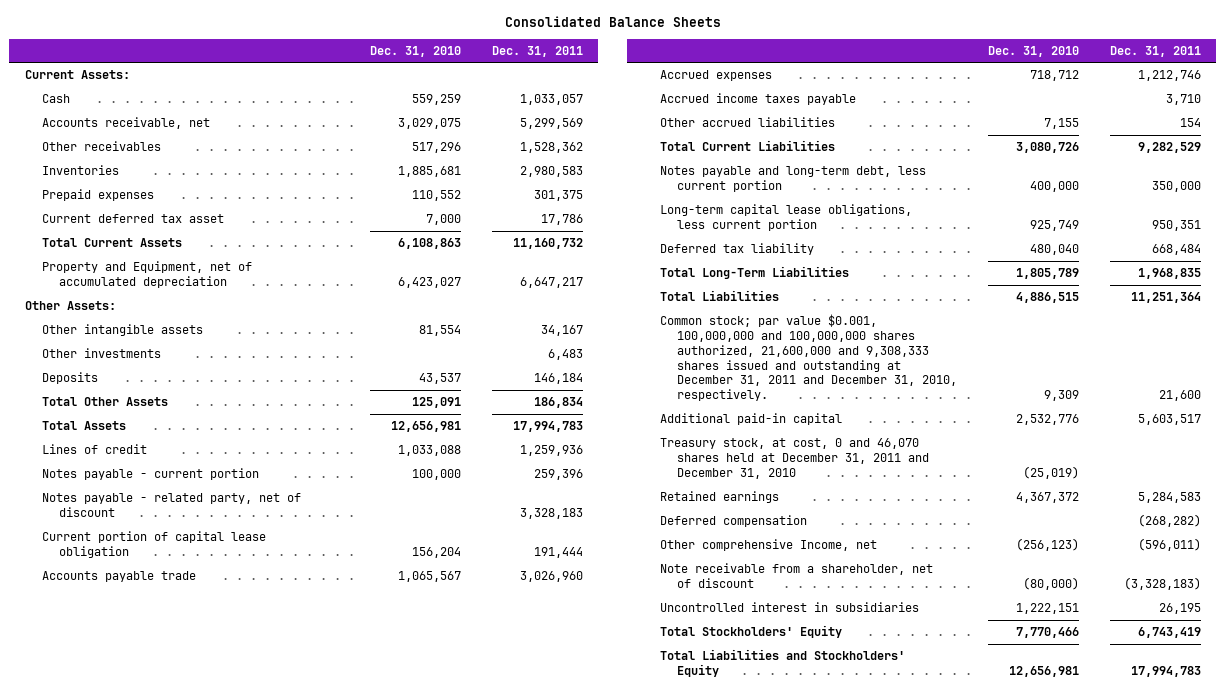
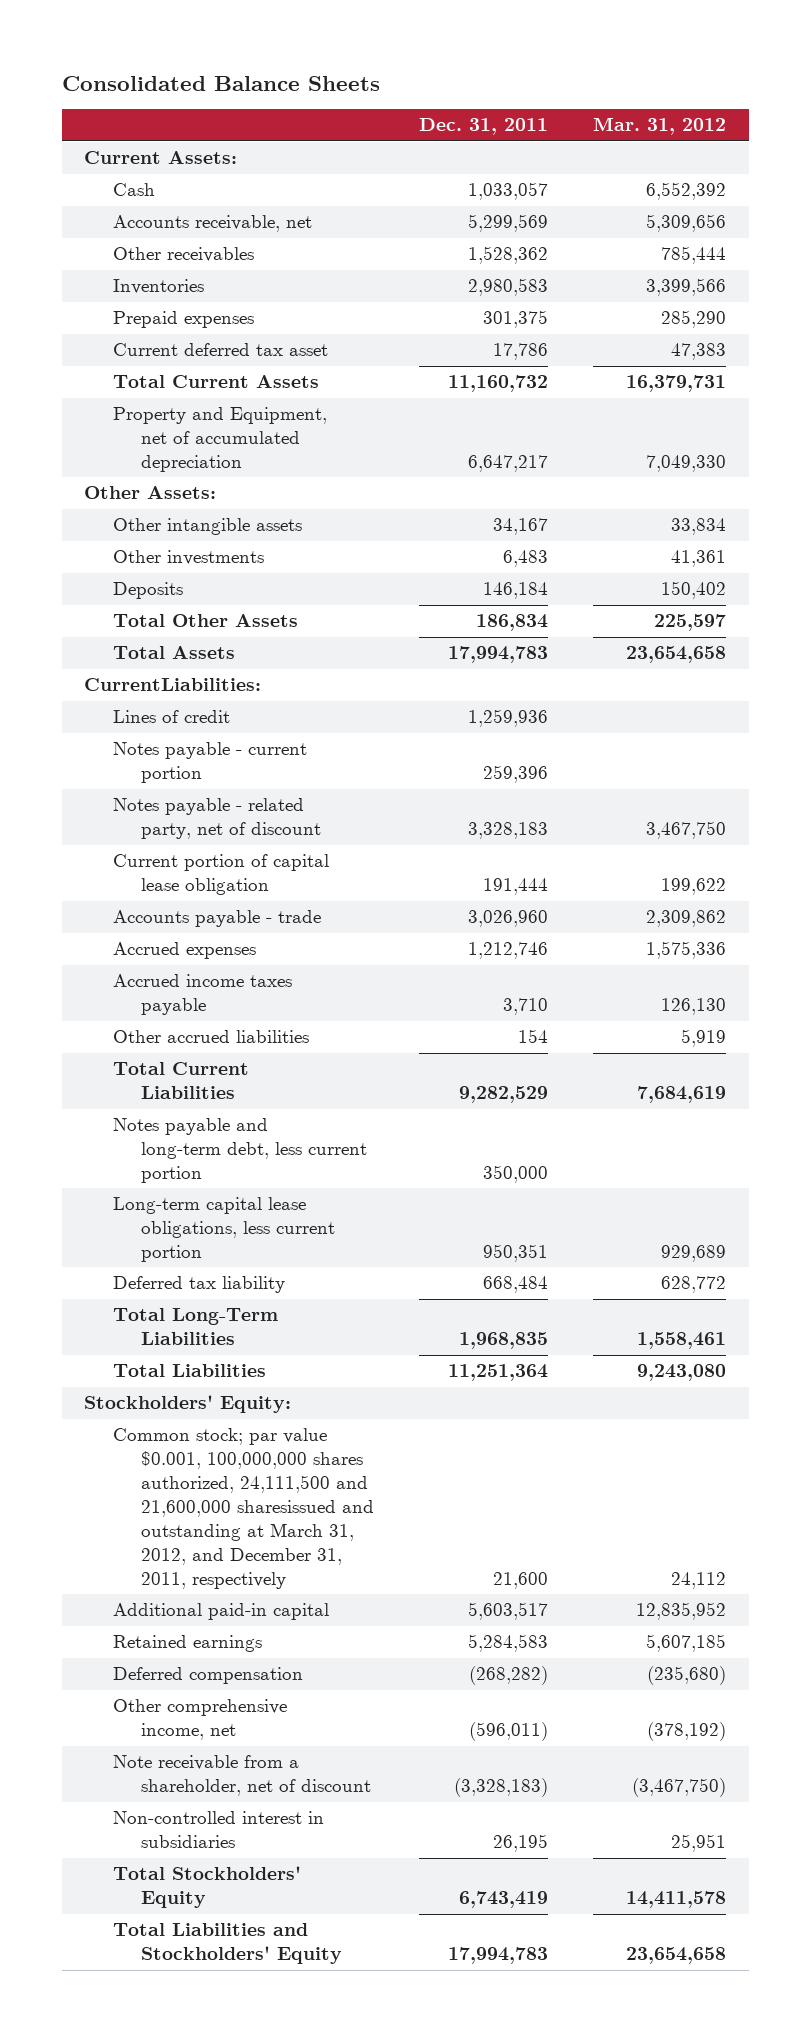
[370,45,462,57] Dec. 31, 2010 -> none
none -> [593,117,727,136] Mar. 31, 2012
none -> [84,678,262,692] CurrentLiabilities:
[41,571,196,583] Accounts payable trade -> [112,910,321,928] Accounts payable - trade
none -> [84,1395,292,1414] Stockholders' Equity:
[659,314,958,402] Common stock; par value $0.001, 100,000,000 and 100,000,000 shares authorized, 21,600,000 and 9,308,333 shares issued and outstanding at December 31, 2011 and December 31, 2010, respectively. -> [112,1428,375,1589] Common stock; par value $0.001, 100,000,000 shares authorized, 24,111,500 and 21,600,000 sharesissued and outstanding at March 31, 2012, and December 31, 2011, respectively
[659,438,930,479] Treasury stock, at cost, 0 and 46,070 shares held at December 31, 2011 and December 31, 2010 -> none
[659,539,877,552] Other comprehensive Income, net -> [112,1699,287,1741] Other comprehensive income, net
[659,602,919,613] Uncontrolled interest in subsidiaries -> [112,1811,324,1849] Non-controlled interest in subsidiaries

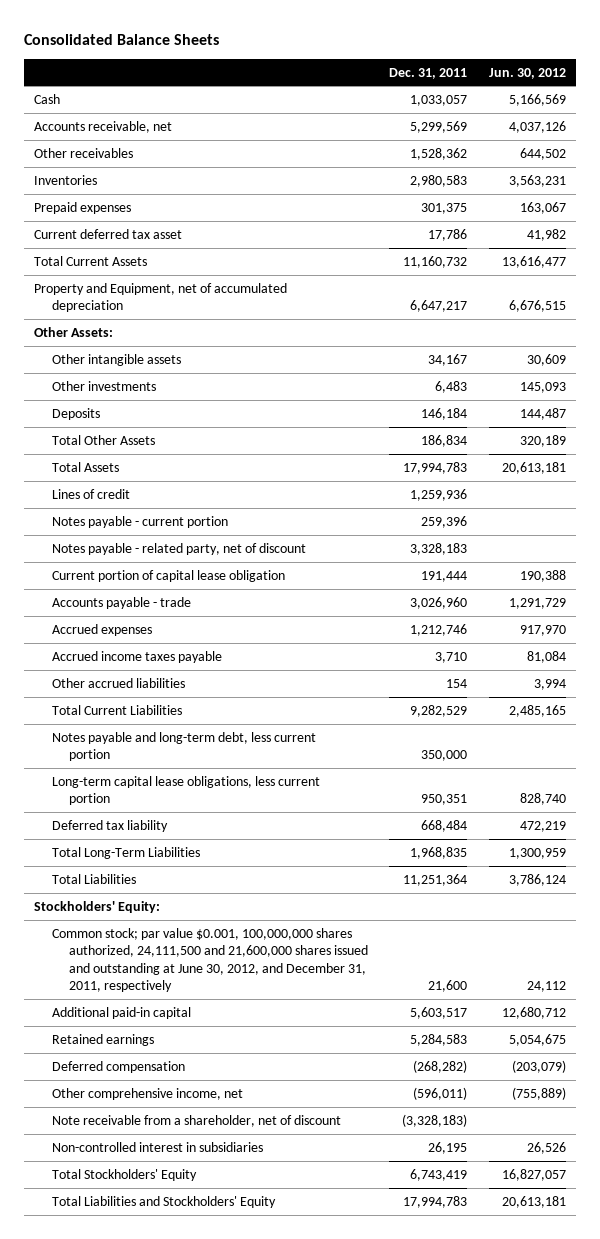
[593,117,727,136] Mar. 31, 2012 -> none
none -> [488,67,566,79] Jun. 30, 2012
[84,151,238,165] Current Assets: -> none
[84,678,262,692] CurrentLiabilities: -> none
[112,1428,375,1589] Common stock; par value $0.001, 100,000,000 shares authorized, 24,111,500 and 21,600,000 sharesissued and outstanding at March 31, 2012, and December 31, 2011, respectively -> [51,927,369,993] Common stock; par value $0.001, 100,000,000 shares authorized, 24,111,500 and 21,600,000 shares issued and outstanding at June 30, 2012, and December 31, 2011, respectively

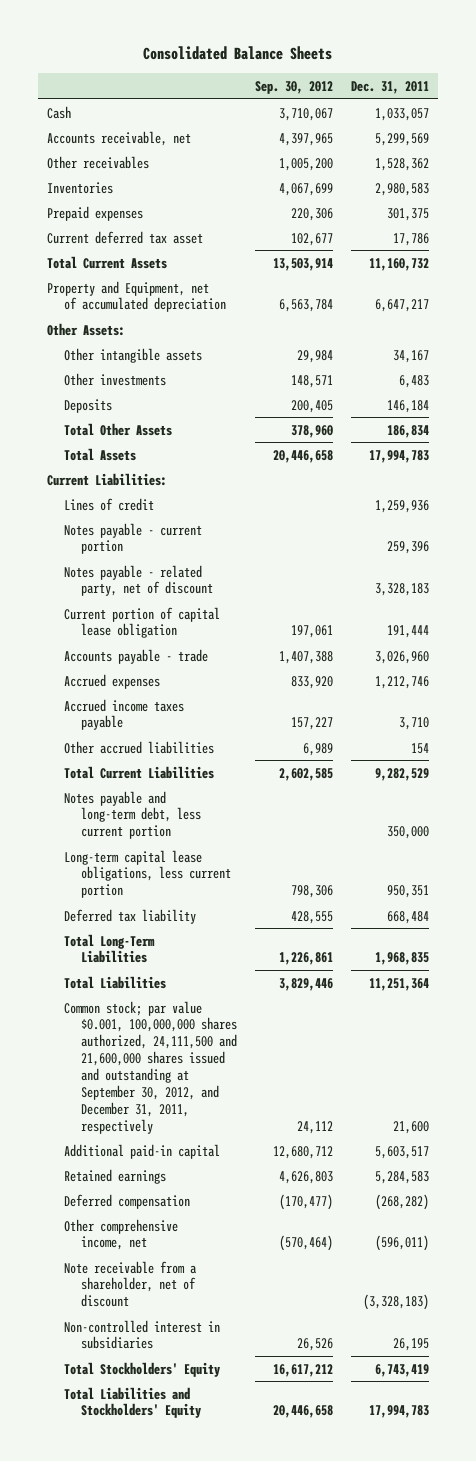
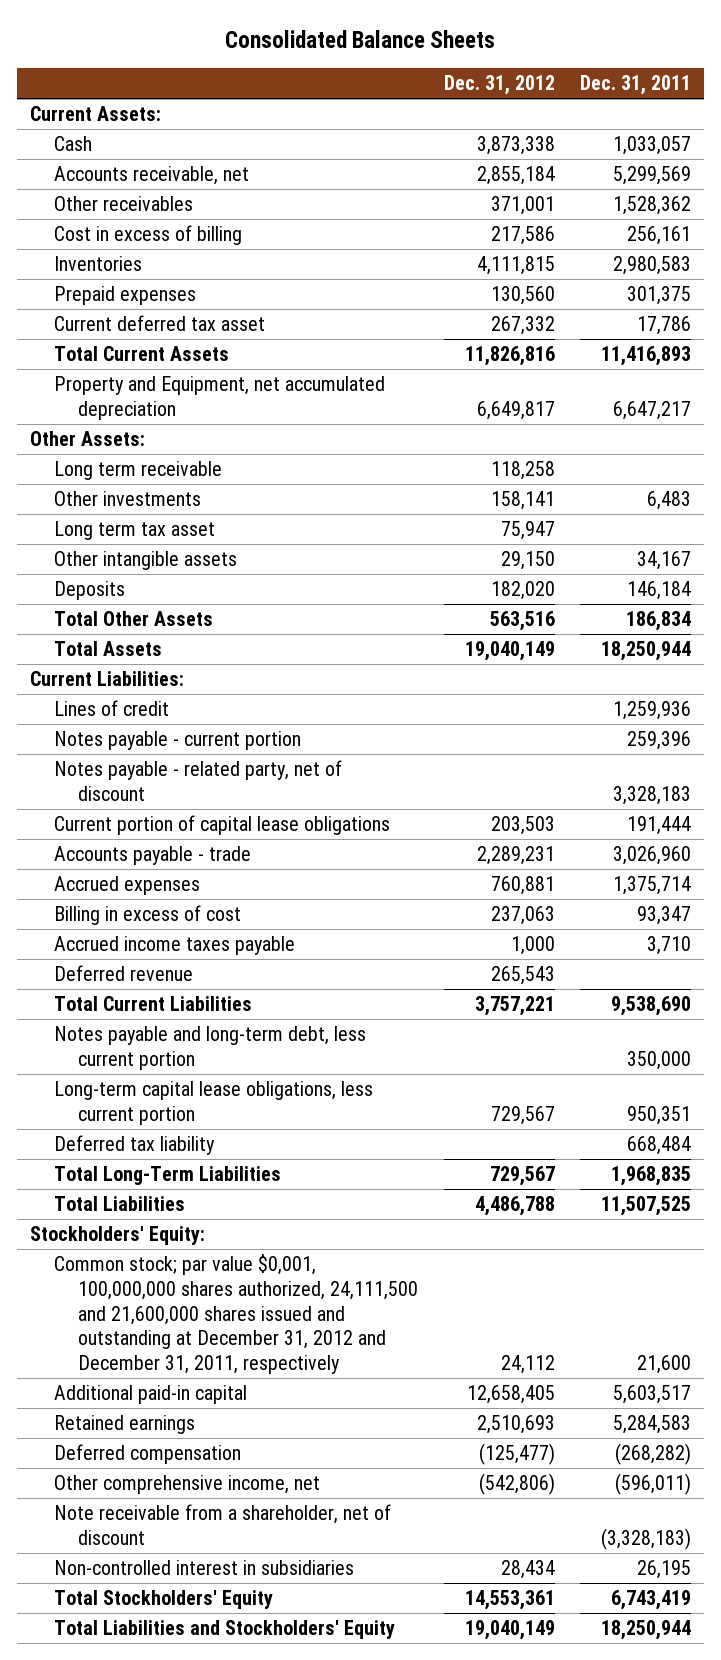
[254,81,333,95] Sep. 30, 2012 -> none
none -> [443,75,555,96] Dec. 31, 2012
none -> [29,106,161,122] Current Assets:
none -> [54,225,243,246] Cost in excess of billing
[368,257,429,271] 11,160,732 -> [601,346,692,367] 11,416,893
[46,280,226,313] Property and Equipment, net of accumulated depreciation -> [54,376,386,420] Property and Equipment, net accumulated depreciation
none -> [54,461,223,481] Long term receivable
none -> [54,521,216,541] Long term tax asset
[63,347,202,363] Other intangible assets -> [54,551,238,571] Other intangible assets
[368,449,429,463] 17,994,783 -> [601,641,692,662] 18,250,944
[63,606,220,639] Current portion of capital lease obligation -> [54,815,391,836] Current portion of capital lease obligations
[374,675,429,689] 1,212,746 -> [613,876,692,896] 1,375,714
none -> [54,905,242,926] Billing in excess of cost
[63,740,214,754] Other accrued liabilities -> none
none -> [54,965,194,982] Deferred revenue
[374,767,429,781] 9,282,529 -> [611,996,692,1017] 9,538,690
[368,977,429,991] 11,251,364 -> [601,1196,692,1217] 11,507,525
none -> [29,1226,205,1246] Stockholders' Equity:
[63,1000,237,1134] Common stock; par value $0.001, 100,000,000 shares authorized, 24,111,500 and 21,600,000 shares issued and outstanding at September 30, 2012, and December 31, 2011, respectively -> [54,1254,419,1374] Common stock; par value $0,001, 100,000,000 shares authorized, 24,111,500 and 21,600,000 shares issued and outstanding at December 31, 2012 and December 31, 2011, respectively
[368,1405,429,1419] 17,994,783 -> [601,1620,692,1641] 18,250,944

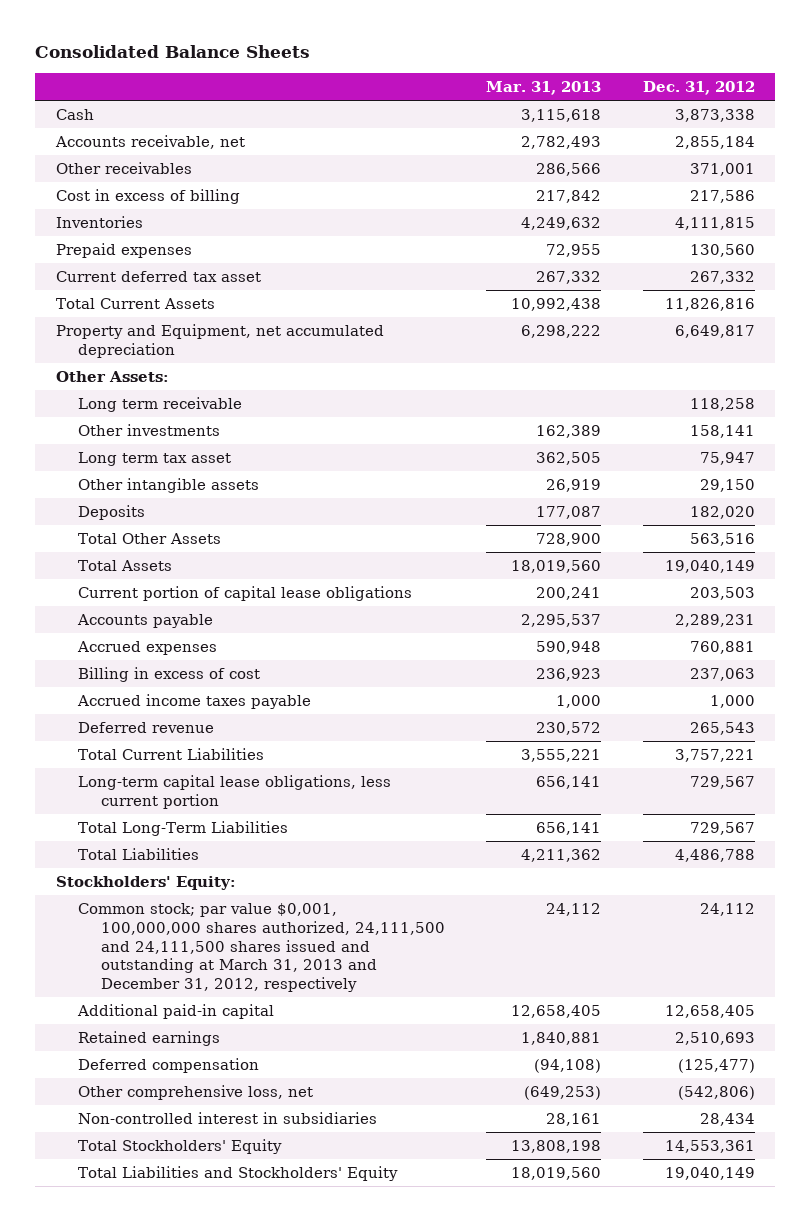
[580,75,692,96] Dec. 31, 2011 -> none
none -> [486,80,602,95] Mar. 31, 2013
[29,106,161,122] Current Assets: -> none
[29,671,184,687] Current Liabilities: -> none
[54,700,170,717] Lines of credit -> none
[54,731,302,751] Notes payable - current portion -> none
[54,760,343,801] Notes payable - related party, net of discount -> none
[54,846,252,866] Accounts payable - trade -> [77,613,214,628] Accounts payable
[54,1026,367,1070] Notes payable and long-term debt, less current portion -> none
[54,1135,216,1156] Deferred tax liability -> none
[54,1254,419,1374] Common stock; par value $0,001, 100,000,000 shares authorized, 24,111,500 and 21,600,000 shares issued and outstanding at December 31, 2012 and December 31, 2011, respectively -> [78,902,445,993] Common stock; par value $0,001, 100,000,000 shares authorized, 24,111,500 and 24,111,500 shares issued and outstanding at March 31, 2013 and December 31, 2012, respectively
[54,1504,392,1545] Note receivable from a shareholder, net of discount -> none
[54,1475,321,1495] Other comprehensive income, net -> [78,1084,314,1100] Other comprehensive loss, net

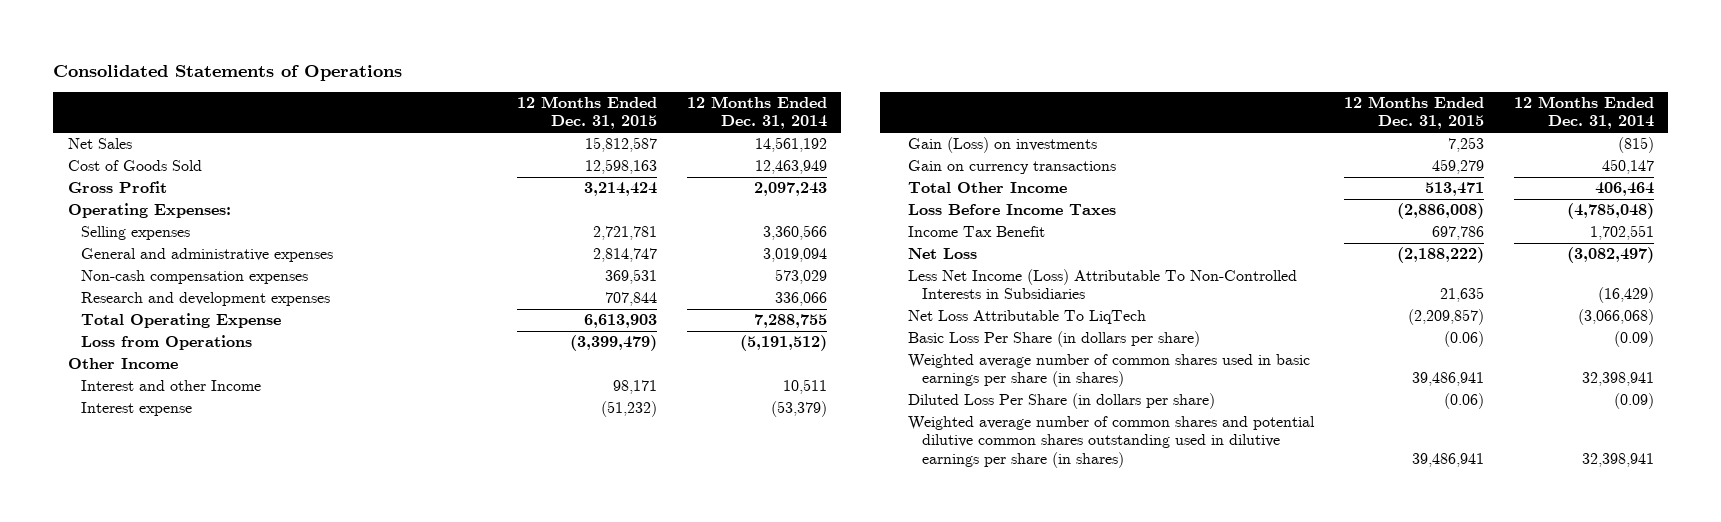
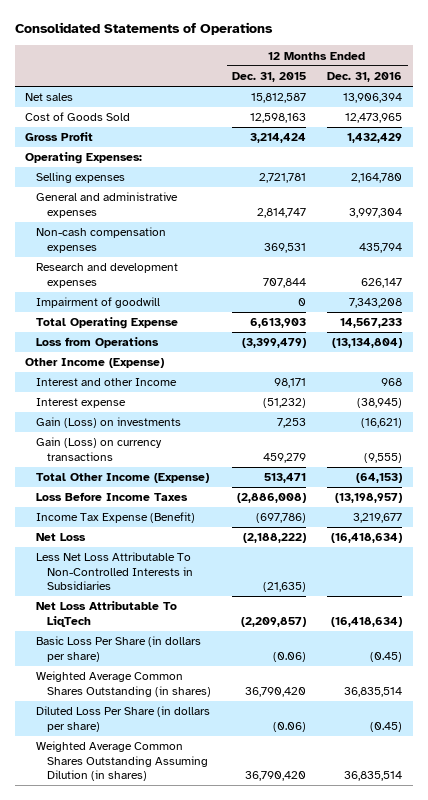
[686,96,827,130] 12 Months Ended Dec. 31, 2014 -> none
none -> [327,72,403,83] Dec. 31, 2016
[67,138,132,150] Net Sales -> [25,93,74,102] Net sales
none -> [36,297,161,309] Impairment of goodwill
[67,358,178,370] Other Income -> [25,358,165,369] Other Income (Expense)
[908,160,1117,175] Gain on currency transactions -> [36,437,163,461] Gain (Loss) on currency transactions
[908,182,1068,194] Total Other Income -> [36,473,210,484] Total Other Income (Expense)
[908,226,1046,238] Income Tax Benefit -> [36,512,196,524] Income Tax Expense (Benefit)
[1431,226,1484,241] 697,786 -> [256,513,307,524] (697,786)
[908,269,1298,300] Less Net Income (Loss) Attributable To Non-Controlled Interests in Subsidiaries -> [36,552,193,591] Less Net Loss Attributable To Non-Controlled Interests in Subsidiaries
[1439,287,1484,303] 21,635 -> [263,582,307,593] (21,635)
[908,354,1311,388] Weighted average number of common shares used in basic earnings per share (in shares) -> [36,671,211,697] Weighted Average Common Shares Outstanding (in shares)
[1411,372,1484,387] 39,486,941 -> [245,686,307,697] 36,790,420
[908,416,1316,468] Weighted average number of common shares and potential dilutive common shares outstanding used in dilutive earnings per share (in shares) -> [36,741,208,782] Weighted Average Common Shares Outstanding Assuming Dilution (in shares)
[1411,452,1484,467] 39,486,941 -> [245,771,307,782] 36,790,420

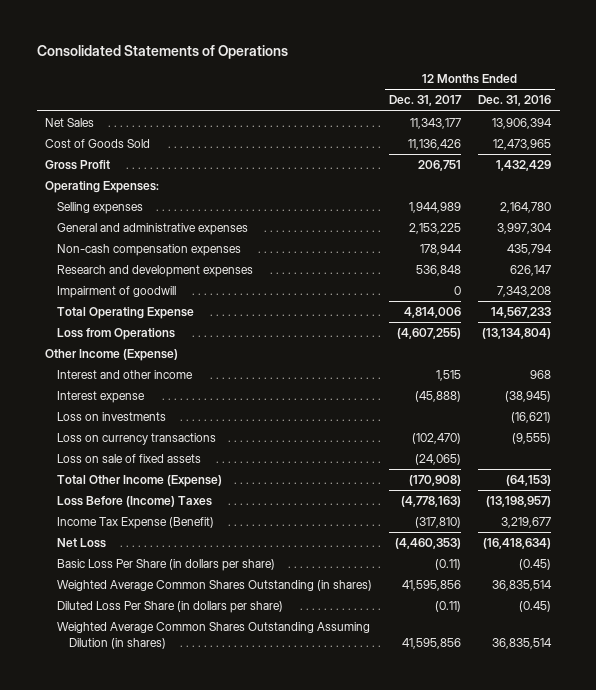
[232,72,307,83] Dec. 31, 2015 -> none
none -> [389,95,463,107] Dec. 31, 2017
[25,93,74,102] Net sales -> [45,118,95,128] Net Sales
[36,378,178,387] Interest and other Income -> [57,370,194,380] Interest and other income
[36,417,182,429] Gain (Loss) on investments -> [57,412,167,422] Loss on investments
[36,437,163,461] Gain (Loss) on currency transactions -> [57,433,217,446] Loss on currency transactions
none -> [57,454,202,464] Loss on sale of fixed assets
[36,492,189,502] Loss Before Income Taxes -> [57,496,213,508] Loss Before (Income) Taxes
[36,552,193,591] Less Net Loss Attributable To Non-Controlled Interests in Subsidiaries -> none
[36,601,178,627] Net Loss Attributable To LiqTech -> none

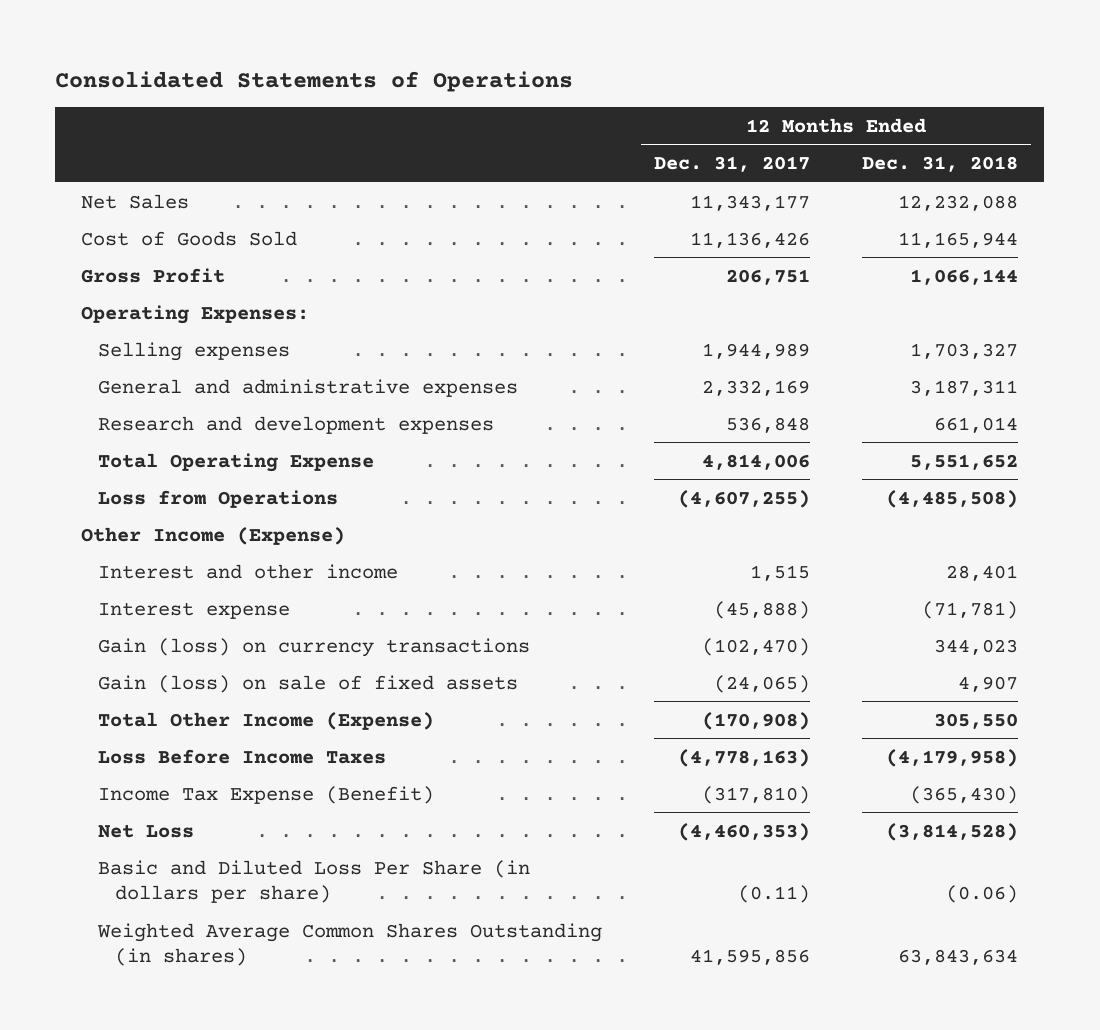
[478,95,552,107] Dec. 31, 2016 -> none
none -> [862,155,1019,172] Dec. 31, 2018
[57,244,242,257] Non-cash compensation expenses -> none
[409,223,462,235] 2,153,225 -> [702,379,811,396] 2,332,169
[57,286,177,299] Impairment of goodwill -> none
[57,412,167,422] Loss on investments -> none
[57,433,217,446] Loss on currency transactions -> [98,637,531,657] Gain (loss) on currency transactions
[57,454,202,464] Loss on sale of fixed assets -> [98,674,519,693] Gain (loss) on sale of fixed assets
[57,496,213,508] Loss Before (Income) Taxes -> [98,748,387,764] Loss Before Income Taxes
[57,559,276,572] Basic Loss Per Share (in dollars per share) -> [98,859,531,904] Basic and Diluted Loss Per Share (in dollars per share)
[57,601,284,614] Diluted Loss Per Share (in dollars per share) -> none
[57,622,371,649] Weighted Average Common Shares Outstanding Assuming Dilution (in shares) -> none

